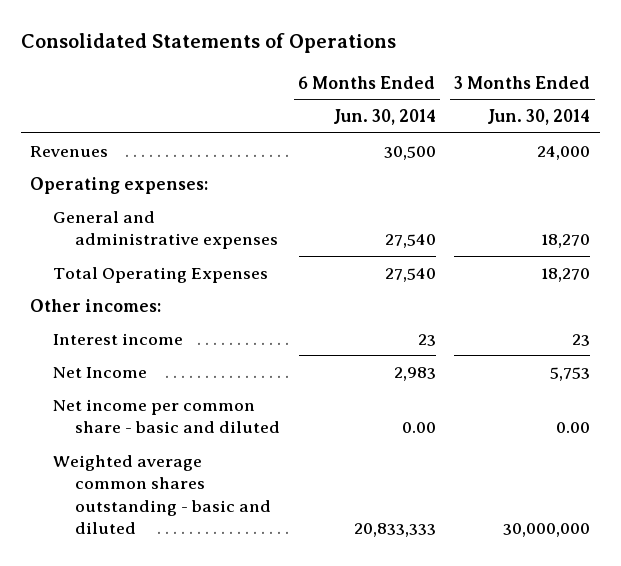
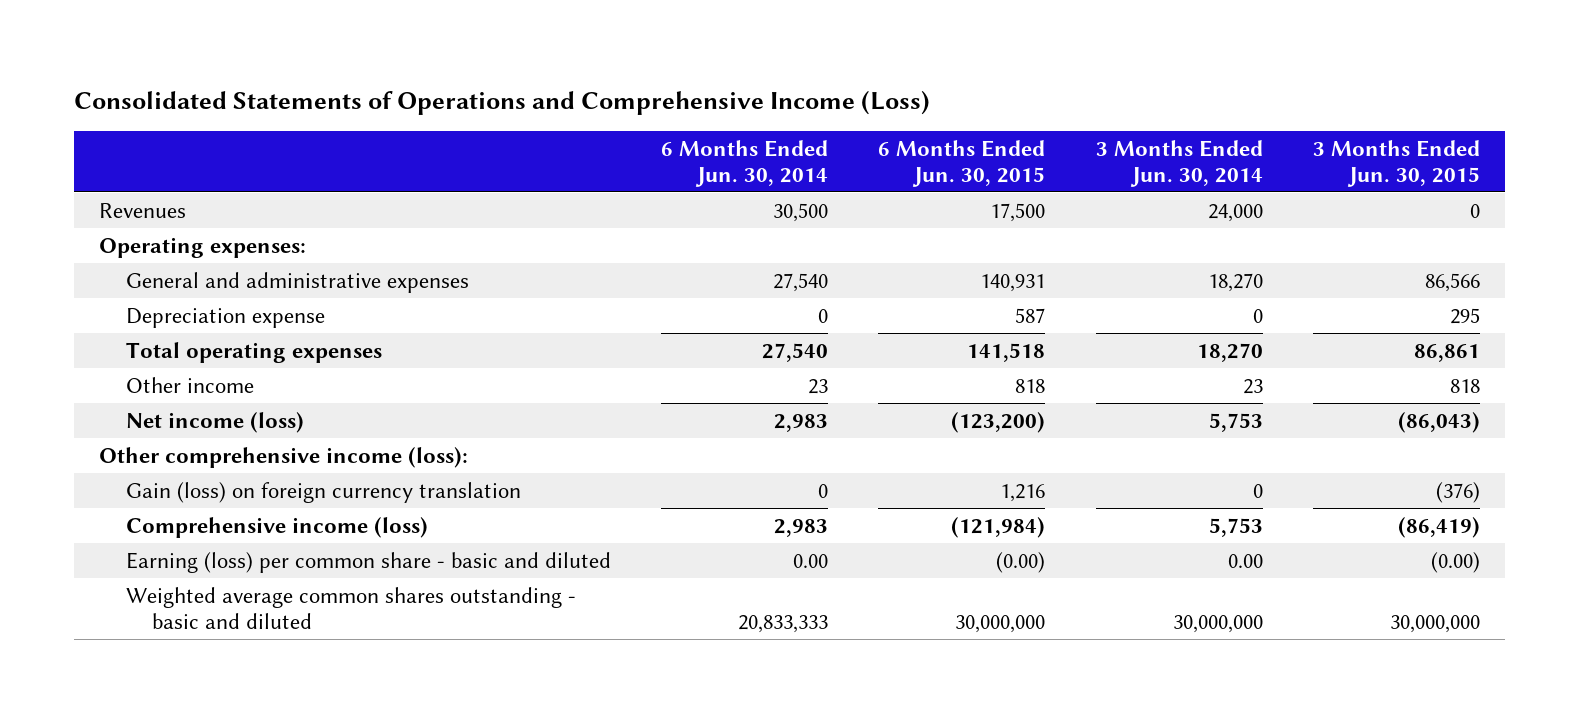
[21,33,397,54] Consolidated Statements of Operations -> [74,89,931,115] Consolidated Statements of Operations and Comprehensive Income (Loss)
none -> [878,139,1046,187] 6 Months Ended Jun. 30, 2015
none -> [1313,139,1481,187] 3 Months Ended Jun. 30, 2015
[30,298,162,312] Other incomes: -> none
none -> [125,307,325,328] Depreciation expense
[52,266,268,283] Total Operating Expenses -> [125,341,382,363] Total operating expenses
[52,332,183,345] Interest income -> [125,376,254,393] Other income
[52,366,147,378] Net Income -> [125,411,304,433] Net income (loss)
none -> [99,446,469,468] Other comprehensive income (loss):
none -> [125,481,521,503] Gain (loss) on foreign currency translation
none -> [125,516,428,538] Comprehensive income (loss)
[52,398,281,434] Net income per common share - basic and diluted -> [125,551,611,573] Earning (loss) per common share - basic and diluted

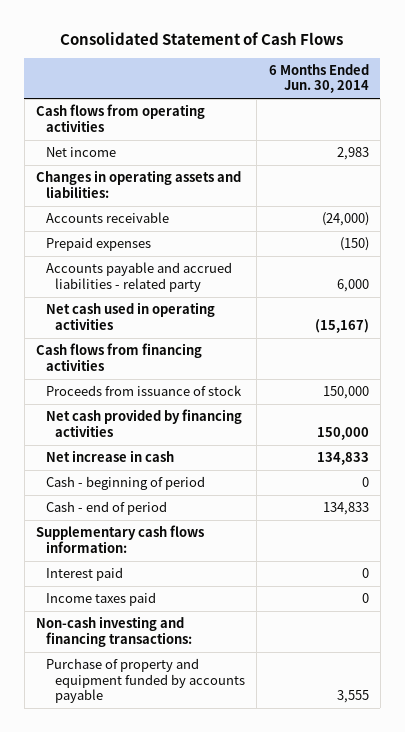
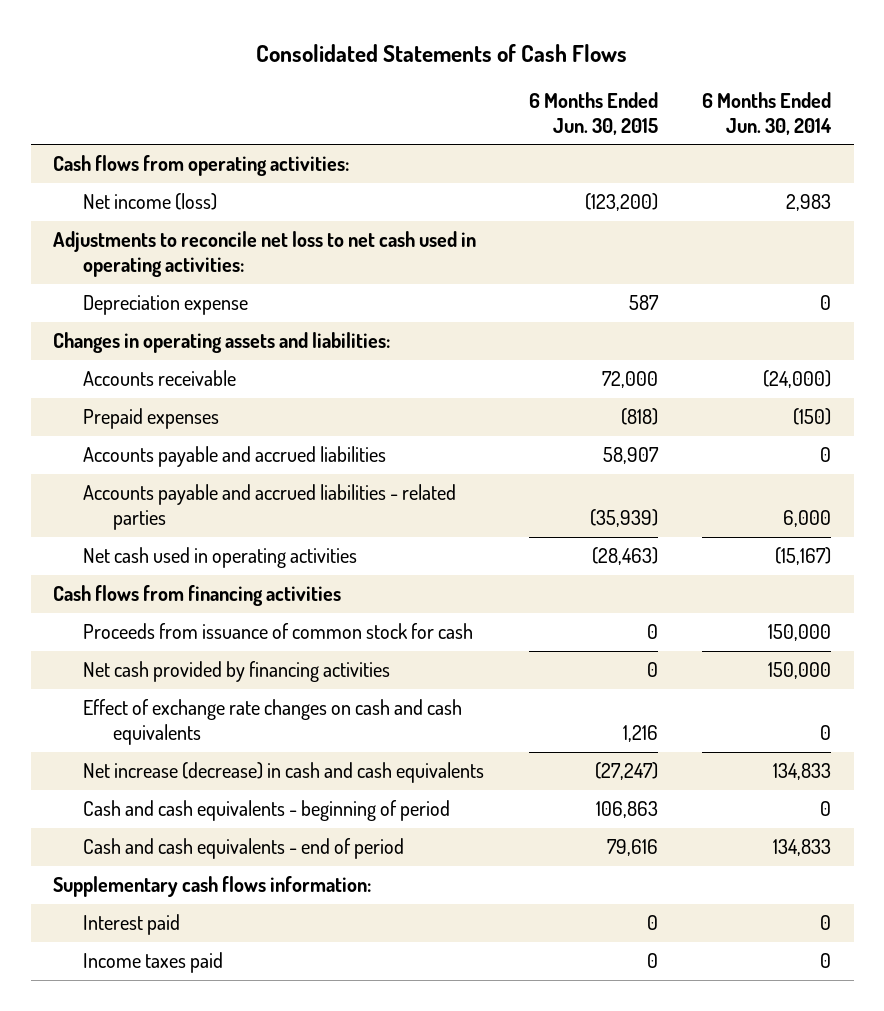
[60,31,344,45] Consolidated Statement of Cash Flows -> [256,43,628,62] Consolidated Statements of Cash Flows
none -> [528,92,658,135] 6 Months Ended Jun. 30, 2015
[36,104,206,132] Cash flows from operating activities -> [52,155,349,177] Cash flows from operating activities:
[45,147,116,158] Net income -> [83,193,218,211] Net income (loss)
none -> [52,231,476,277] Adjustments to reconcile net loss to net cash used in operating activities:
none -> [83,295,249,316] Depreciation expense
none -> [83,446,387,468] Accounts payable and accrued liabilities
[45,262,232,292] Accounts payable and accrued liabilities - related party -> [83,484,457,530] Accounts payable and accrued liabilities - related parties
[45,385,242,397] Proceeds from issuance of stock -> [83,623,474,640] Proceeds from issuance of common stock for cash
none -> [83,699,463,745] Effect of exchange rate changes on cash and cash equivalents
[45,450,174,463] Net increase in cash -> [83,762,485,784] Net increase (decrease) in cash and cash equivalents
[45,476,205,491] Cash - beginning of period -> [83,800,451,822] Cash and cash equivalents - beginning of period
[45,501,167,516] Cash - end of period -> [83,838,405,860] Cash and cash equivalents - end of period
[36,616,192,647] Non-cash investing and financing transactions: -> none
[45,658,245,704] Purchase of property and equipment funded by accounts payable -> none

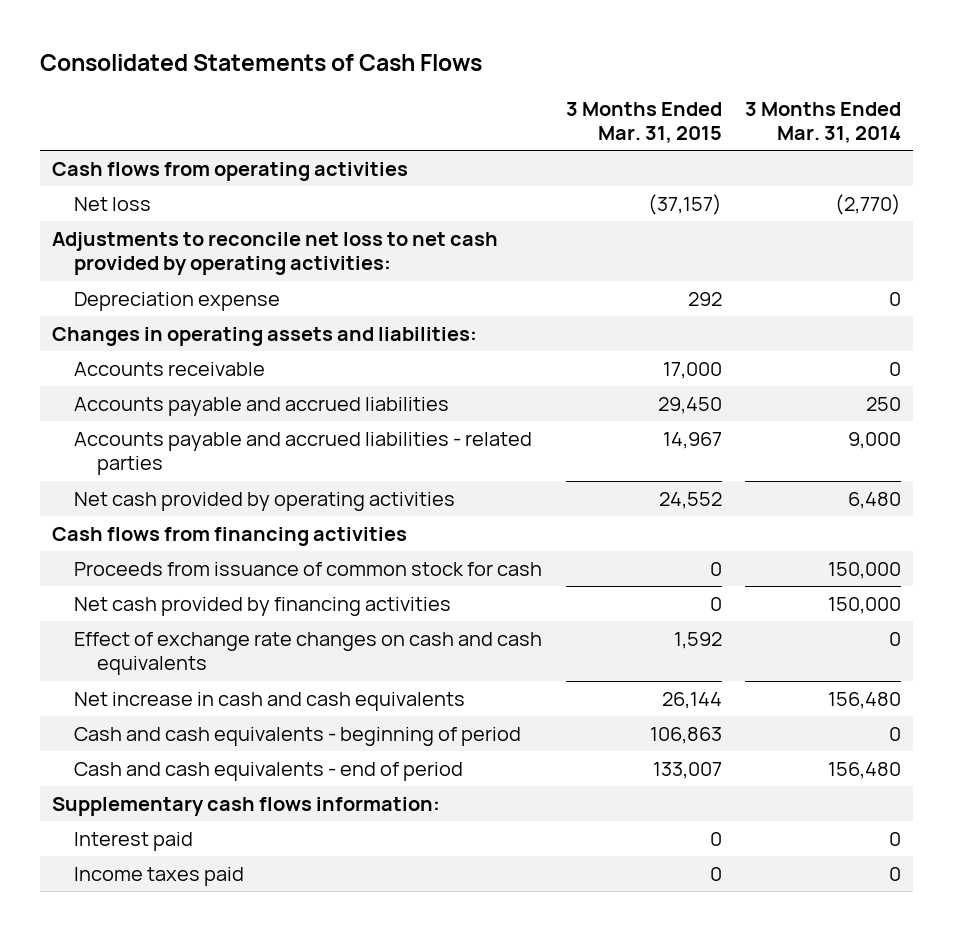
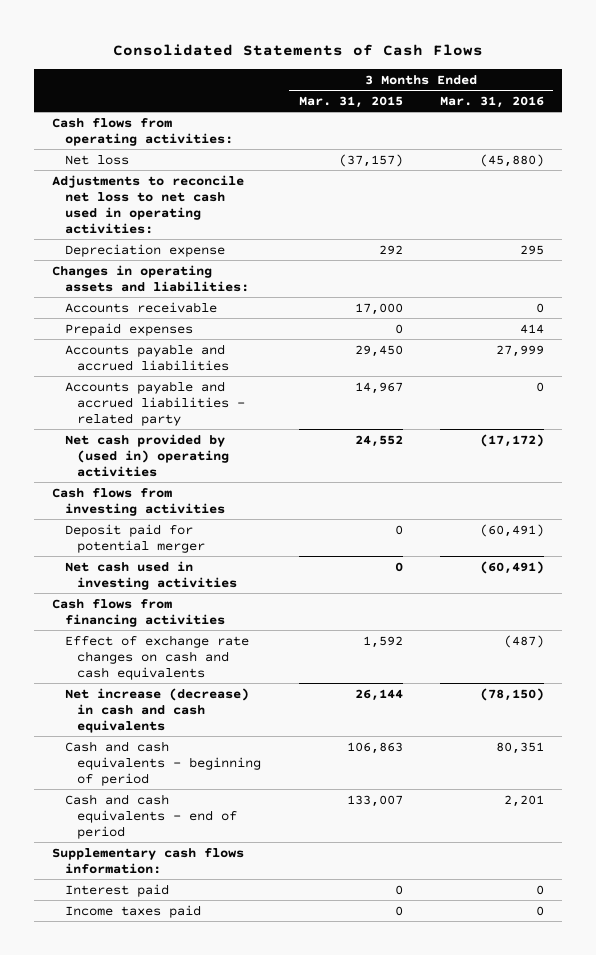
[744,101,901,143] 3 Months Ended Mar. 31, 2014 -> none
none -> [439,95,544,108] Mar. 31, 2016
[51,161,408,181] Cash flows from operating activities -> [52,117,233,146] Cash flows from operating activities:
[51,231,498,276] Adjustments to reconcile net loss to net cash provided by operating activities: -> [52,174,245,234] Adjustments to reconcile net loss to net cash used in operating activities:
none -> [64,322,193,336] Prepaid expenses
[74,431,533,476] Accounts payable and accrued liabilities - related parties -> [64,380,246,426] Accounts payable and accrued liabilities - related party
[74,491,456,511] Net cash provided by operating activities -> [64,433,230,477] Net cash provided by (used in) operating activities
none -> [52,487,225,516] Cash flows from investing activities
none -> [64,523,206,553] Deposit paid for potential merger
none -> [64,560,238,590] Net cash used in investing activities
[74,561,543,576] Proceeds from issuance of common stock for cash -> none
[74,596,452,616] Net cash provided by financing activities -> none
[74,691,466,711] Net increase in cash and cash equivalents -> [64,687,249,733] Net increase (decrease) in cash and cash equivalents

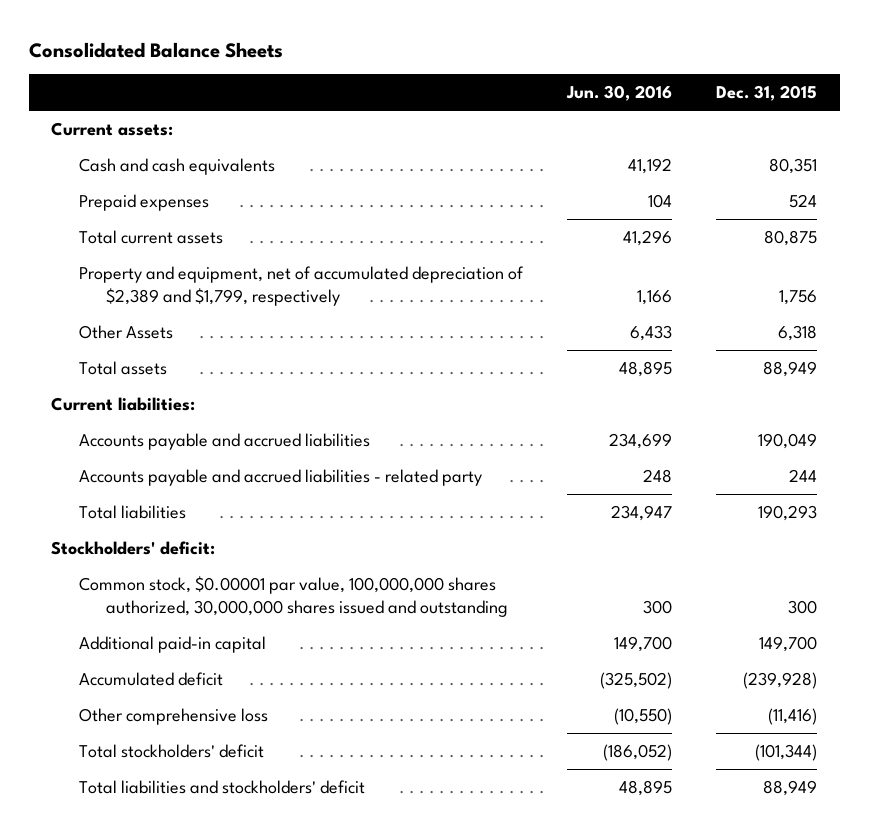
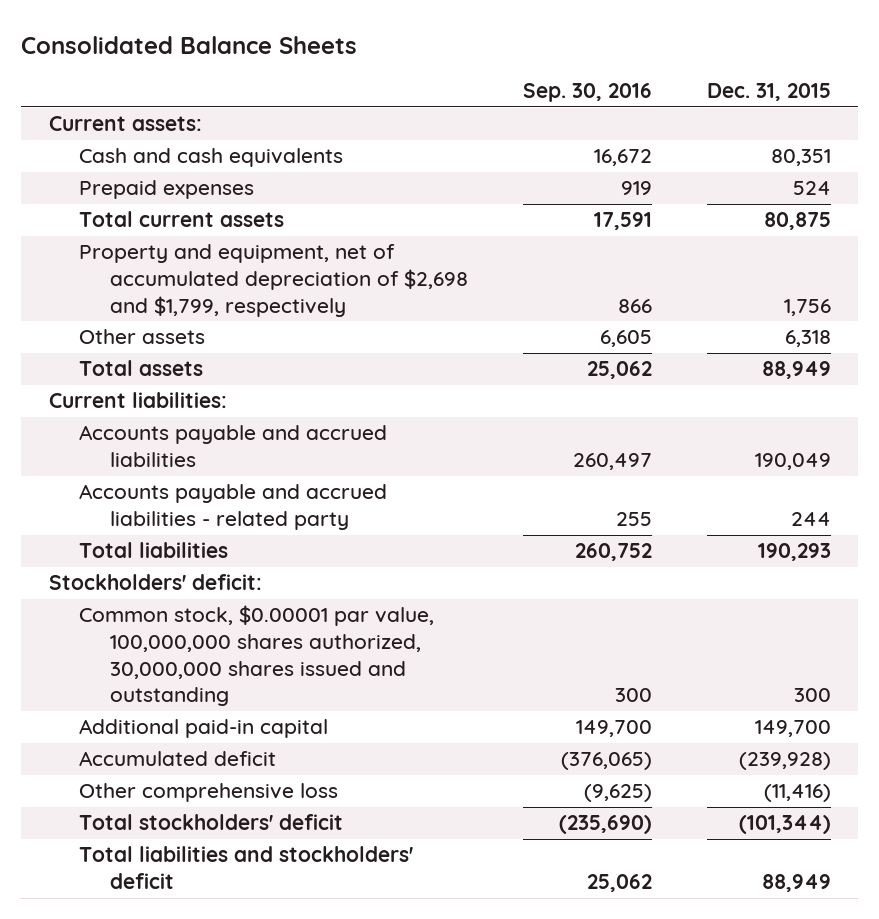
[566,85,673,102] Jun. 30, 2016 -> none
none -> [522,83,652,103] Sep. 30, 2016
[78,265,524,306] Property and equipment, net of accumulated depreciation of $2,389 and $1,799, respectively -> [79,244,469,317] Property and equipment, net of accumulated depreciation of $2,698 and $1,799, respectively
[78,324,173,339] Other Assets -> [79,329,206,345] Other assets

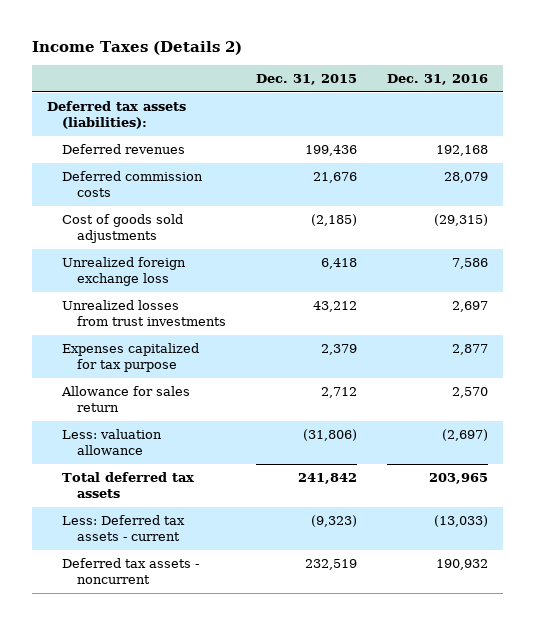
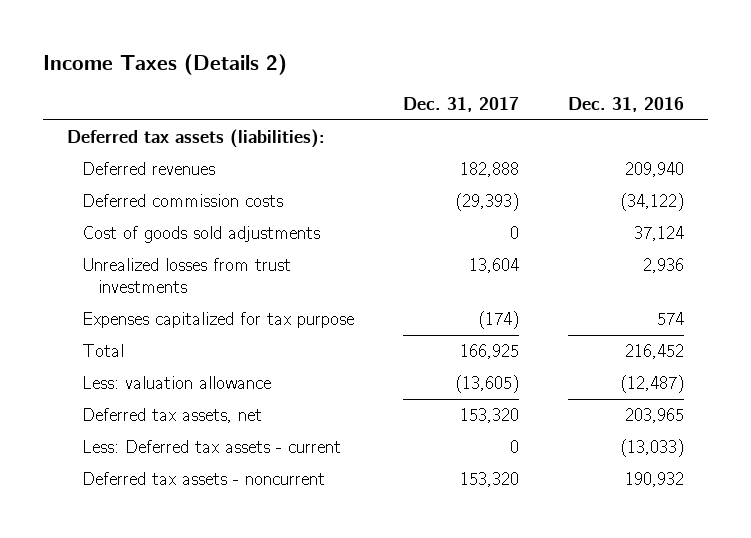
[256,74,358,86] Dec. 31, 2015 -> none
none -> [403,96,520,112] Dec. 31, 2017
[62,256,187,287] Unrealized foreign exchange loss -> none
[61,385,191,413] Allowance for sales return -> none
[435,144,488,156] 192,168 -> [625,162,685,178] 209,940
[443,171,488,183] 28,079 -> [620,193,685,212] (34,122)
[433,213,488,226] (29,315) -> [634,226,685,242] 37,124
[451,300,488,312] 2,697 -> [643,258,685,274] 2,936
[451,343,488,355] 2,877 -> [657,312,685,326] 574
none -> [82,344,125,358] Total
[441,428,488,441] (2,697) -> [620,375,685,394] (12,487)
[62,471,195,499] Total deferred tax assets -> [82,408,263,424] Deferred tax assets, net

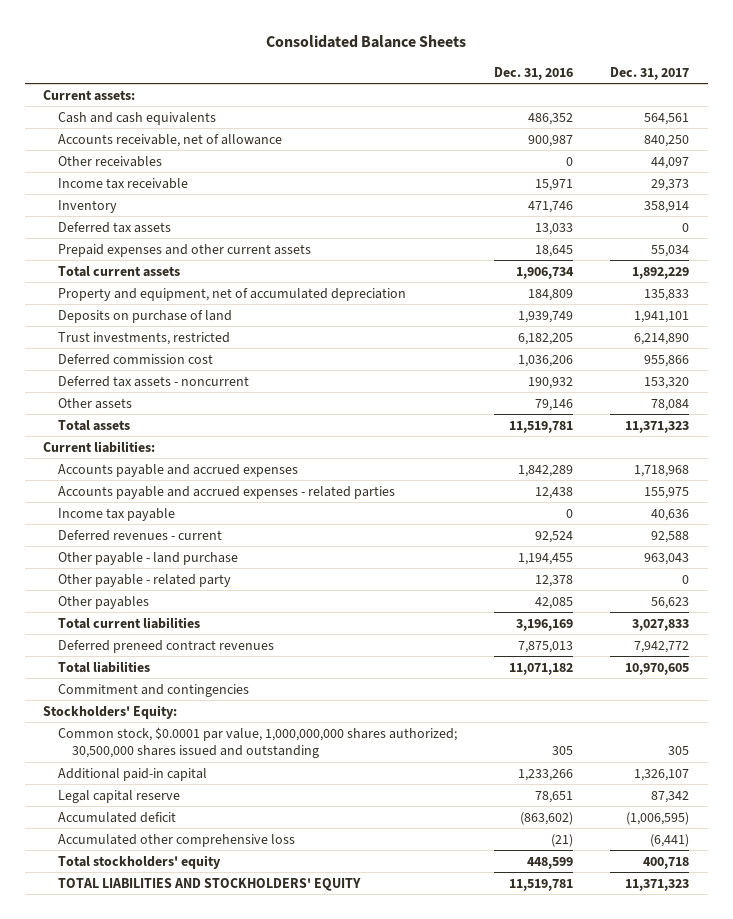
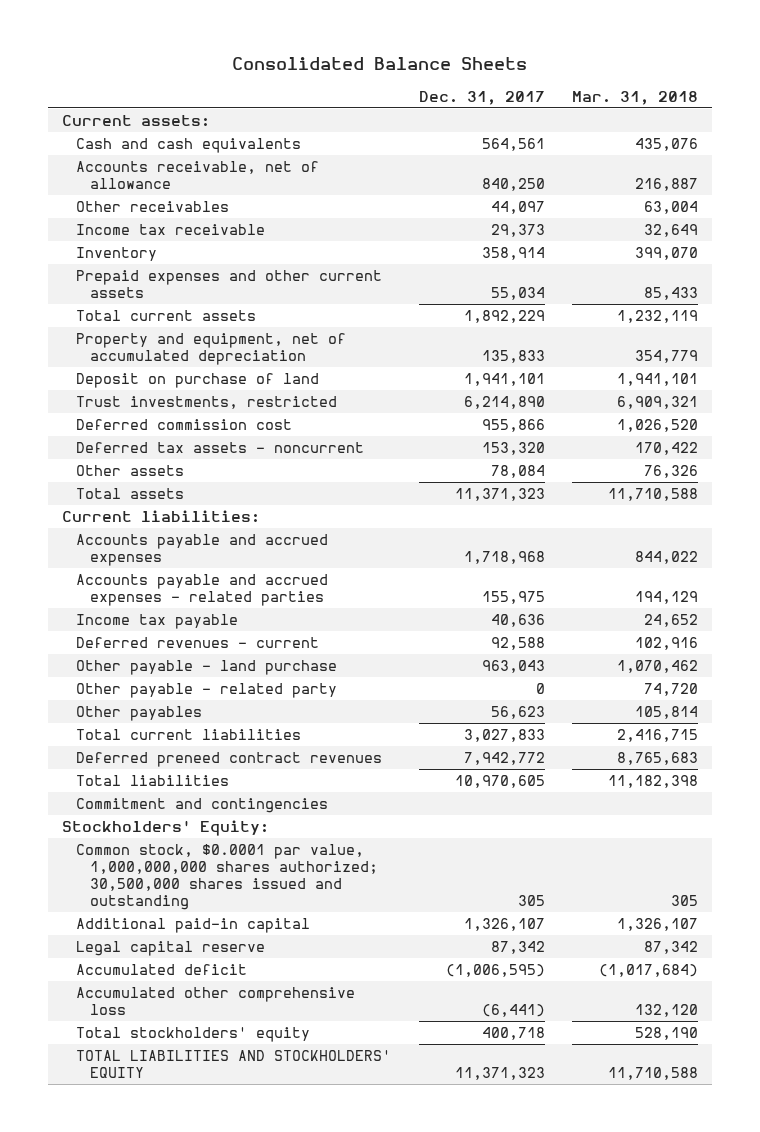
[494,66,574,80] Dec. 31, 2016 -> none
none -> [572,90,699,105] Mar. 31, 2018
[57,221,171,233] Deferred tax assets -> none
[57,309,232,323] Deposits on purchase of land -> [75,373,319,389] Deposit on purchase of land

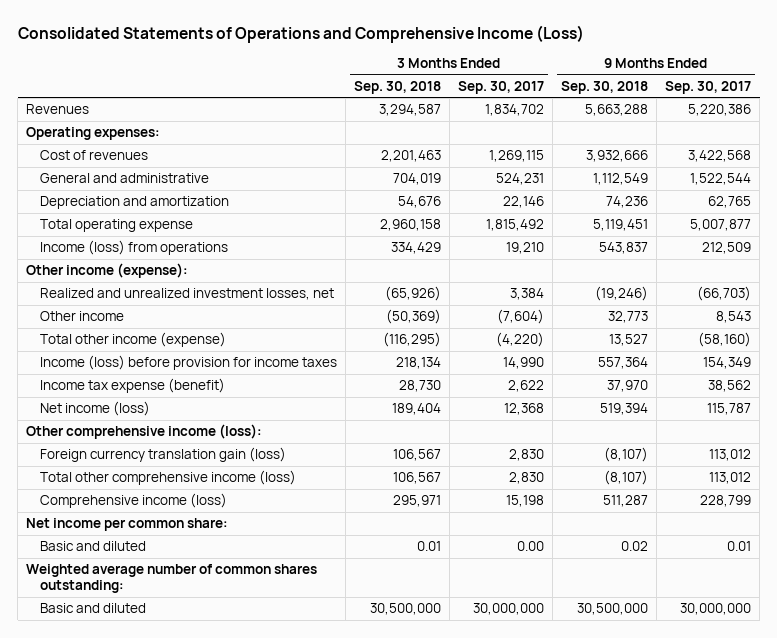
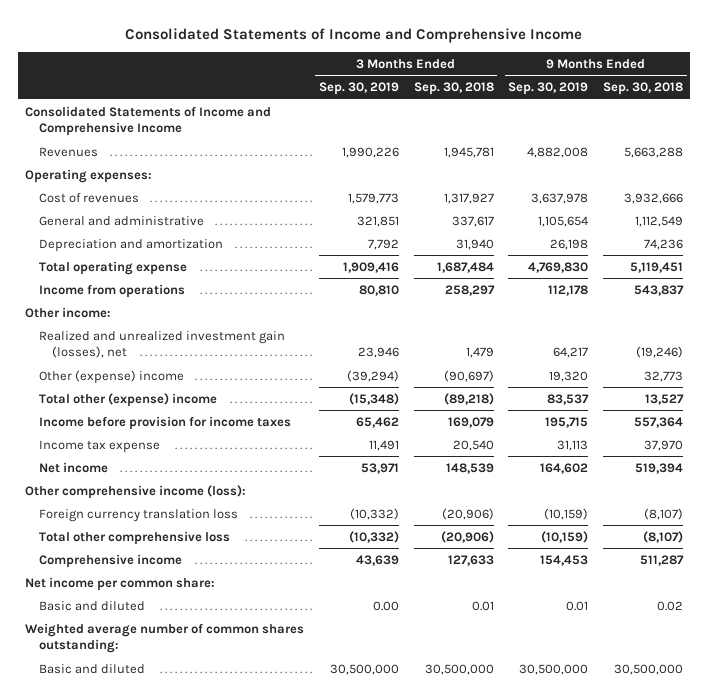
[17,24,584,43] Consolidated Statements of Operations and Comprehensive Income (Loss) -> [125,27,583,43] Consolidated Statements of Income and Comprehensive Income
[458,81,545,95] Sep. 30, 2017 -> none
[665,81,752,95] Sep. 30, 2017 -> none
none -> [319,82,400,96] Sep. 30, 2019
none -> [508,82,589,96] Sep. 30, 2019
none -> [25,105,272,137] Consolidated Statements of Income and Comprehensive Income
[379,104,442,117] 3,294,587 -> [443,146,494,158] 1,945,781
[381,150,442,163] 2,201,463 -> [443,192,494,204] 1,317,927
[393,173,442,186] 704,019 -> [451,215,494,227] 337,617
[398,196,442,209] 54,676 -> [455,238,494,250] 31,940
[380,219,442,232] 2,960,158 -> [436,261,494,273] 1,687,484
[40,240,229,256] Income (loss) from operations -> [38,283,185,298] Income from operations
[391,242,442,255] 334,429 -> [444,284,495,296] 258,297
[26,263,189,279] Other income (expense): -> [25,306,112,318] Other income:
[40,288,335,301] Realized and unrealized investment losses, net -> [38,330,285,359] Realized and unrealized investment gain (losses), net
[385,286,442,302] (65,926) -> [465,347,494,359] 1,479
[40,311,125,322] Other income -> [38,369,184,384] Other (expense) income
[386,309,442,325] (50,369) -> [443,369,494,382] (90,697)
[40,332,227,348] Total other income (expense) -> [38,392,217,407] Total other (expense) income
[383,332,442,348] (116,295) -> [443,392,494,405] (89,218)
[40,355,338,371] Income (loss) before provision for income taxes -> [38,415,291,430] Income before provision for income taxes
[396,357,442,370] 218,134 -> [447,416,494,428] 169,079
[40,378,226,394] Income tax expense (benefit) -> [38,439,160,453] Income tax expense
[399,380,442,393] 28,730 -> [452,439,494,451] 20,540
[40,401,151,417] Net income (loss) -> [38,461,108,473] Net income
[392,403,442,416] 189,404 -> [445,462,494,474] 148,539
[40,447,287,463] Foreign currency translation gain (loss) -> [38,508,238,522] Foreign currency translation loss
[393,449,442,462] 106,567 -> [441,507,494,520] (20,906)
[40,470,297,486] Total other comprehensive income (loss) -> [38,530,230,545] Total other comprehensive loss
[393,472,442,485] 106,567 -> [440,530,494,543] (20,906)
[40,493,228,509] Comprehensive income (loss) -> [38,553,182,568] Comprehensive income
[393,495,442,508] 295,971 -> [447,554,494,566] 127,633

